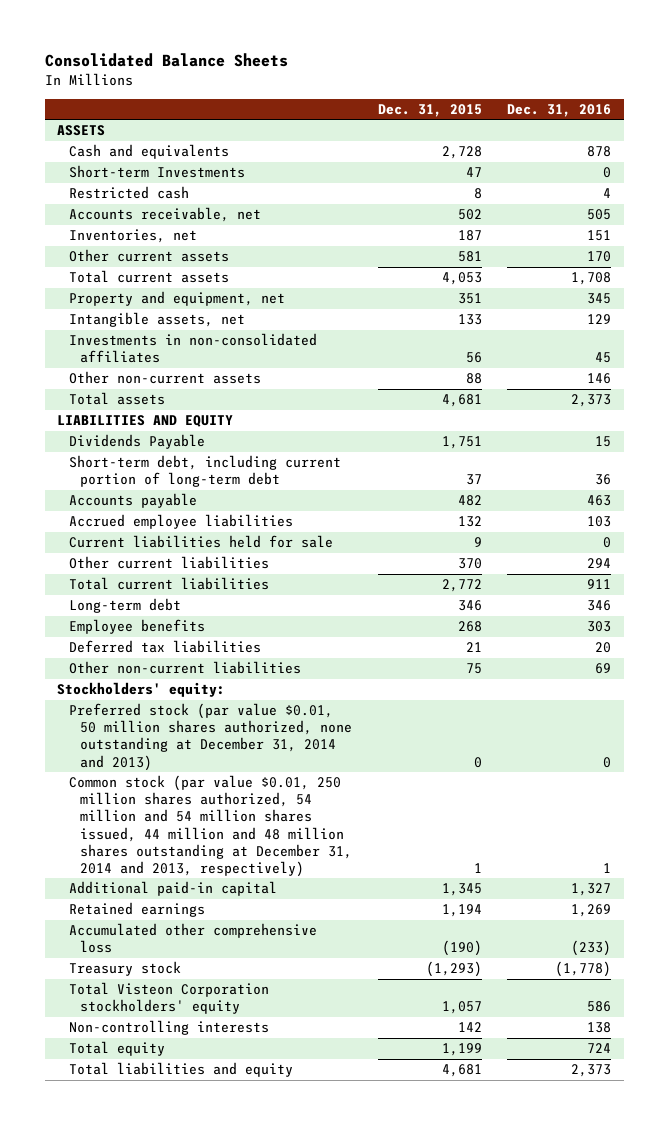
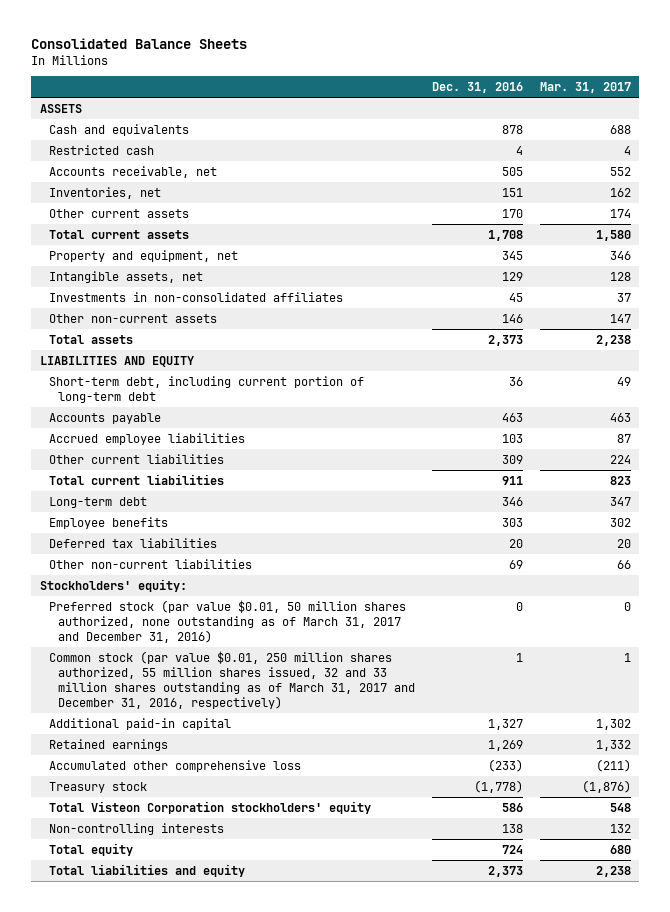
[377,103,482,117] Dec. 31, 2015 -> none
none -> [539,81,631,93] Mar. 31, 2017
[68,165,245,179] Short-term Investments -> none
[68,434,205,450] Dividends Payable -> none
[68,535,333,549] Current liabilities held for sale -> none
[587,558,612,569] 294 -> [501,454,523,464] 309
[68,703,353,771] Preferred stock (par value $0.01, 50 million shares authorized, none outstanding at December 31, 2014 and 2013) -> [48,599,406,643] Preferred stock (par value $0.01, 50 million shares authorized, none outstanding as of March 31, 2017 and December 31, 2016)
[68,775,353,877] Common stock (par value $0.01, 250 million shares authorized, 54 million and 54 million shares issued, 44 million and 48 million shares outstanding at December 31, 2014 and 2013, respectively) -> [48,650,415,709] Common stock (par value $0.01, 250 million shares authorized, 55 million shares issued, 32 and 33 million shares outstanding as of March 31, 2017 and December 31, 2016, respectively)

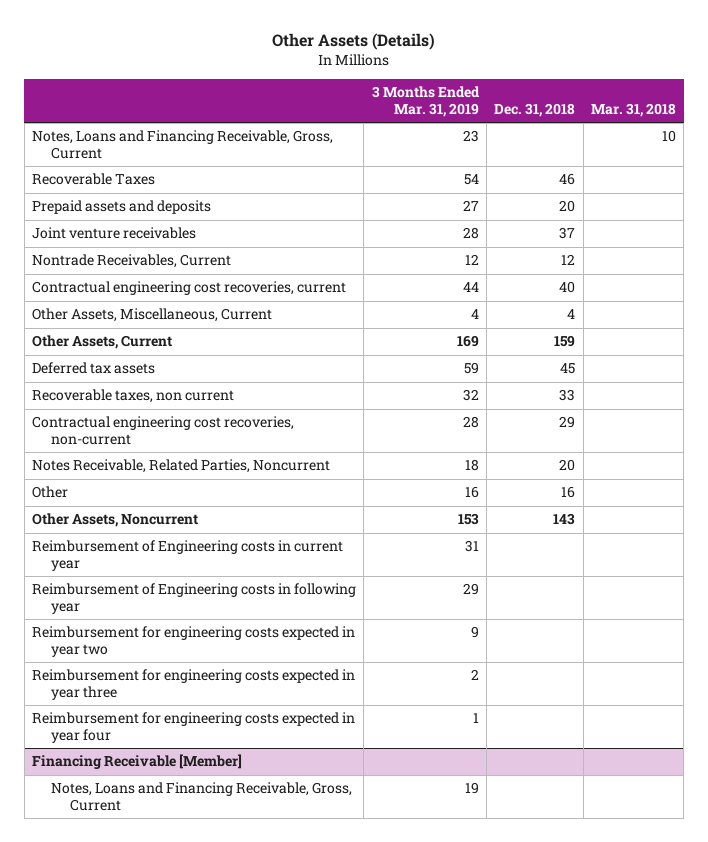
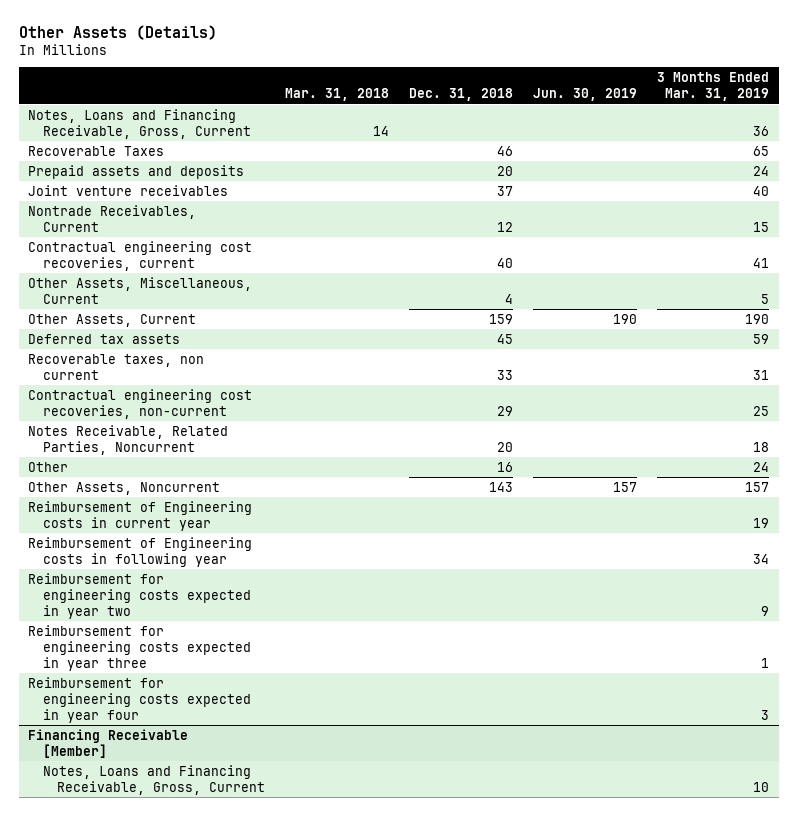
none -> [533,88,638,102] Jun. 30, 2019
[462,130,479,143] 23 -> [752,125,769,136] 36
[662,130,677,143] 10 -> [373,125,390,136] 14
[463,174,479,186] 54 -> [752,145,769,156] 65
[462,200,479,212] 27 -> [752,165,769,176] 24
[462,227,479,240] 28 -> [752,185,769,196] 40
[464,254,479,266] 12 -> [752,221,769,232] 15
[462,282,479,293] 44 -> [752,257,769,268] 41
[470,309,479,320] 4 -> [760,293,769,304] 5
[456,335,479,348] 169 -> [744,313,769,324] 190
[462,389,479,402] 32 -> [752,369,769,380] 31
[462,416,479,429] 28 -> [752,405,769,416] 25
[464,486,479,499] 16 -> [752,461,769,472] 24
[457,513,479,526] 153 -> [744,481,769,492] 157
[464,540,479,553] 31 -> [752,517,769,528] 19
[462,583,479,596] 29 -> [752,553,769,564] 34
[470,669,479,681] 2 -> [760,657,769,668] 1
[472,713,479,724] 1 -> [760,709,769,720] 3
[464,782,479,795] 19 -> [752,781,769,792] 10

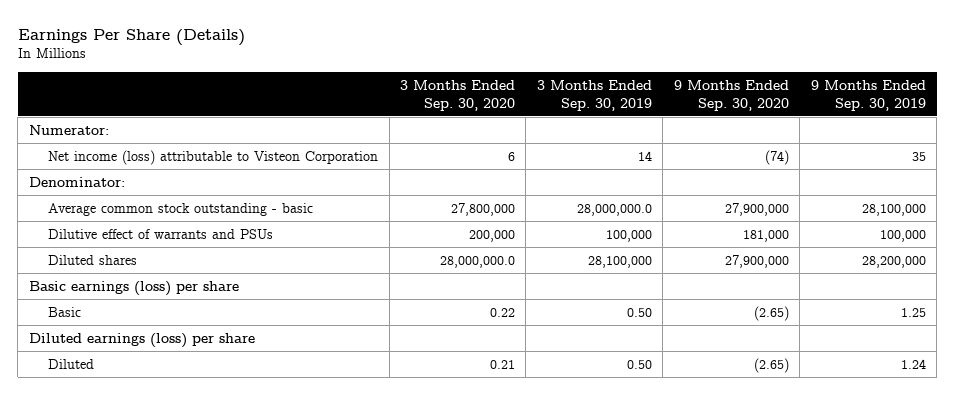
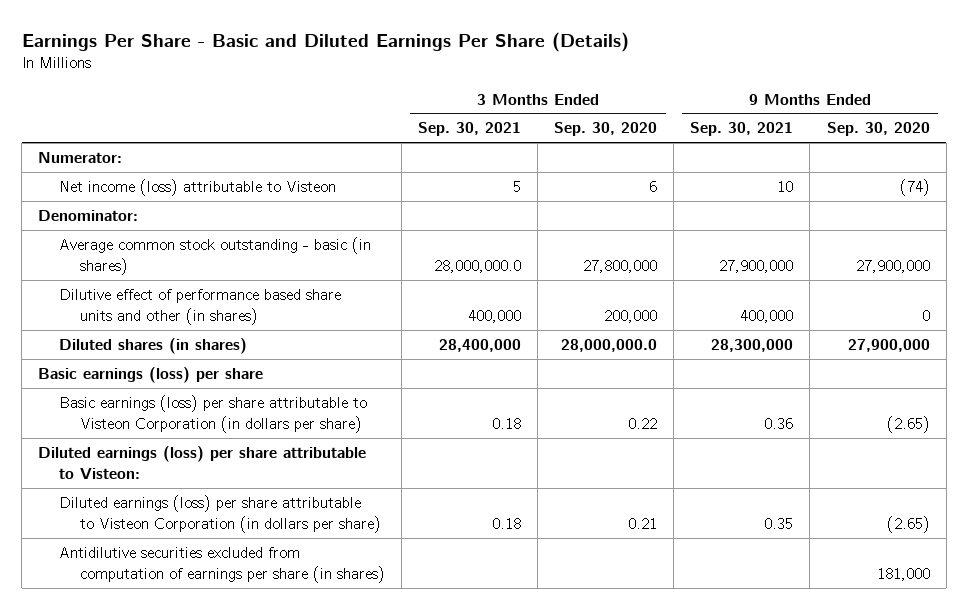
[17,28,245,46] Earnings Per Share (Details) -> [21,31,629,52] Earnings Per Share - Basic and Diluted Earnings Per Share (Details)
[536,79,652,111] 3 Months Ended Sep. 30, 2019 -> none
[810,79,926,111] 9 Months Ended Sep. 30, 2019 -> none
none -> [418,122,522,137] Sep. 30, 2021
none -> [690,122,794,137] Sep. 30, 2021
[48,149,379,165] Net income (loss) attributable to Visteon Corporation -> [59,178,337,196] Net income (loss) attributable to Visteon
[48,202,314,216] Average common stock outstanding - basic -> [59,236,372,275] Average common stock outstanding - basic (in shares)
[48,228,274,239] Dilutive effect of warrants and PSUs -> [59,288,342,325] Dilutive effect of performance based share units and other (in shares)
[742,229,789,242] 181,000 -> [921,309,930,321] 0
[48,254,138,265] Diluted shares -> [59,337,248,354] Diluted shares (in shares)
[48,306,82,317] Basic -> [59,394,368,433] Basic earnings (loss) per share attributable to Visteon Corporation (in dollars per share)
[28,332,255,348] Diluted earnings (loss) per share -> [38,445,367,479] Diluted earnings (loss) per share attributable to Visteon:
[48,358,95,369] Diluted -> [59,494,382,533] Diluted earnings (loss) per share attributable to Visteon Corporation (in dollars per share)
none -> [59,546,386,583] Antidilutive securities excluded from computation of earnings per share (in shares)

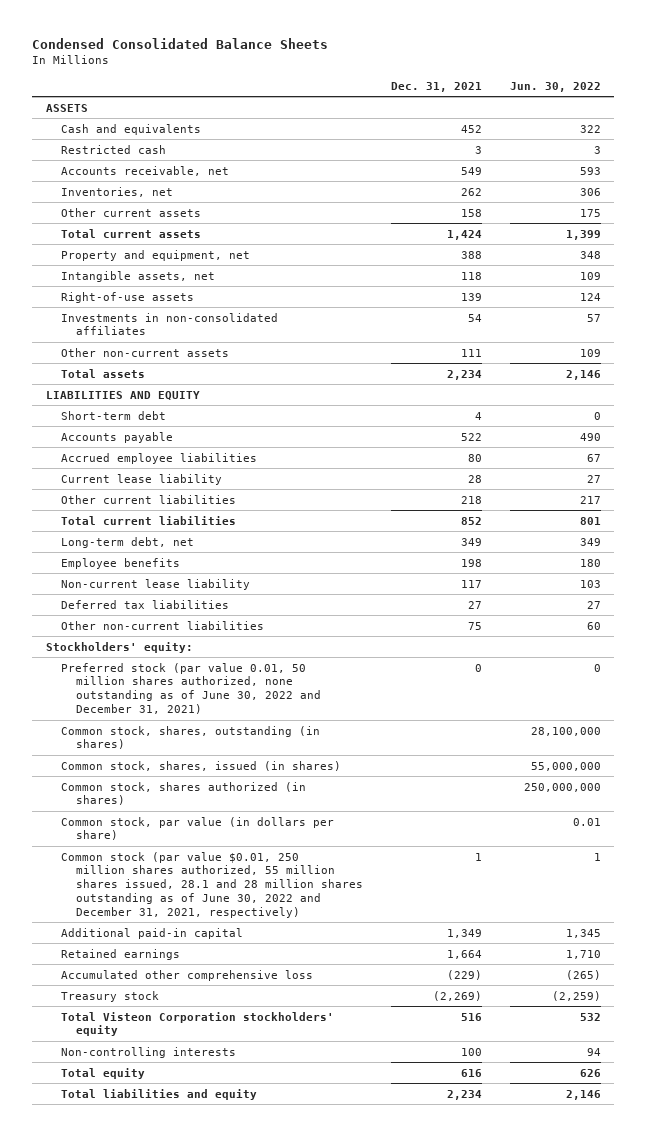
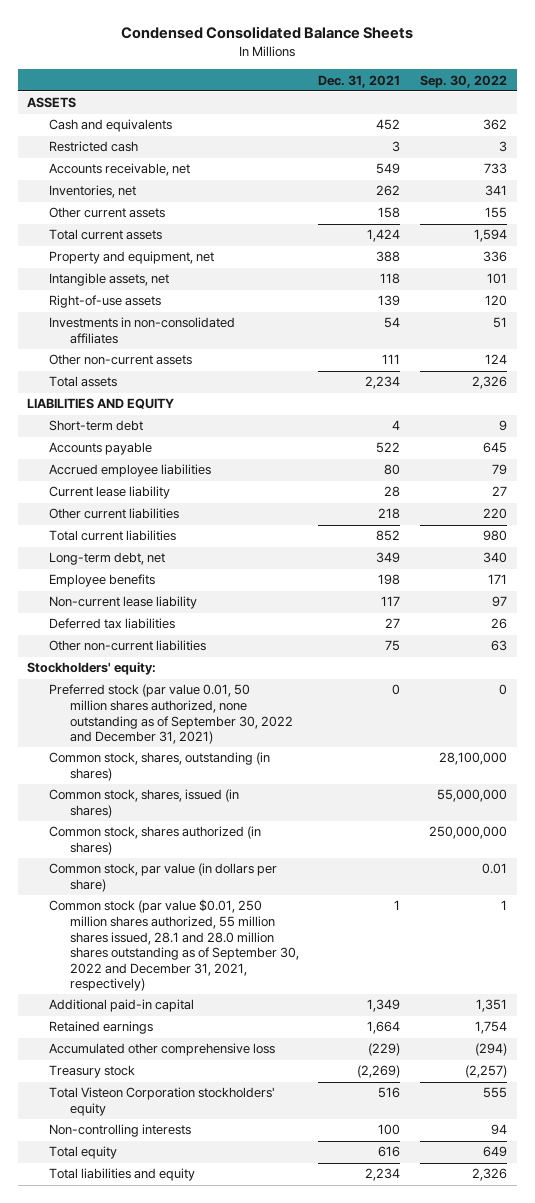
[509,81,601,92] Jun. 30, 2022 -> none
none -> [420,74,508,88] Sep. 30, 2022
[60,662,322,715] Preferred stock (par value 0.01, 50 million shares authorized, none outstanding as of June 30, 2022 and December 31, 2021) -> [48,684,293,745] Preferred stock (par value 0.01, 50 million shares authorized, none outstanding as of September 30, 2022 and December 31, 2021)
[60,851,364,918] Common stock (par value $0.01, 250 million shares authorized, 55 million shares issued, 28.1 and 28 million shares outstanding as of June 30, 2022 and December 31, 2021, respectively) -> [48,899,299,992] Common stock (par value $0.01, 250 million shares authorized, 55 million shares issued, 28.1 and 28.0 million shares outstanding as of September 30, 2022 and December 31, 2021, respectively)

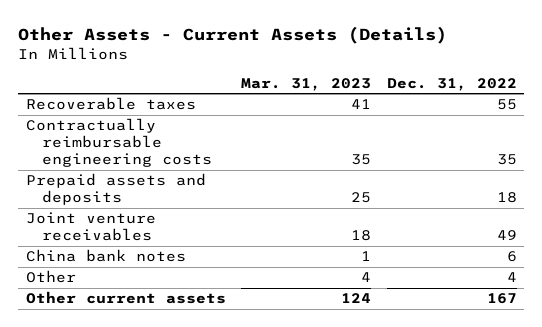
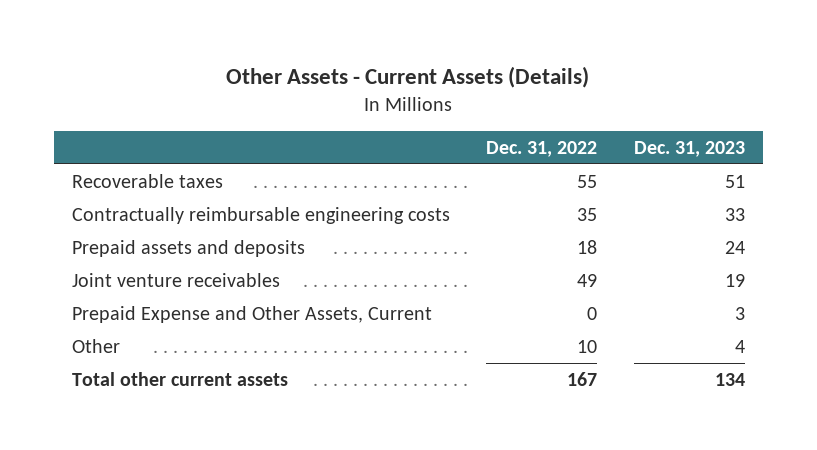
[241,77,372,91] Mar. 31, 2023 -> none
none -> [633,140,745,157] Dec. 31, 2023
[25,249,186,263] China bank notes -> none
none -> [71,305,432,323] Prepaid Expense and Other Assets, Current
[506,272,517,283] 4 -> [577,339,598,353] 10
[25,291,226,305] Other current assets -> [71,371,288,386] Total other current assets

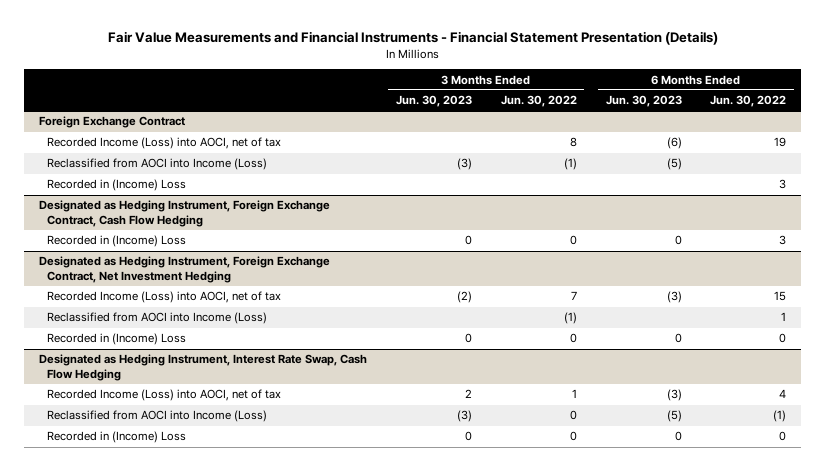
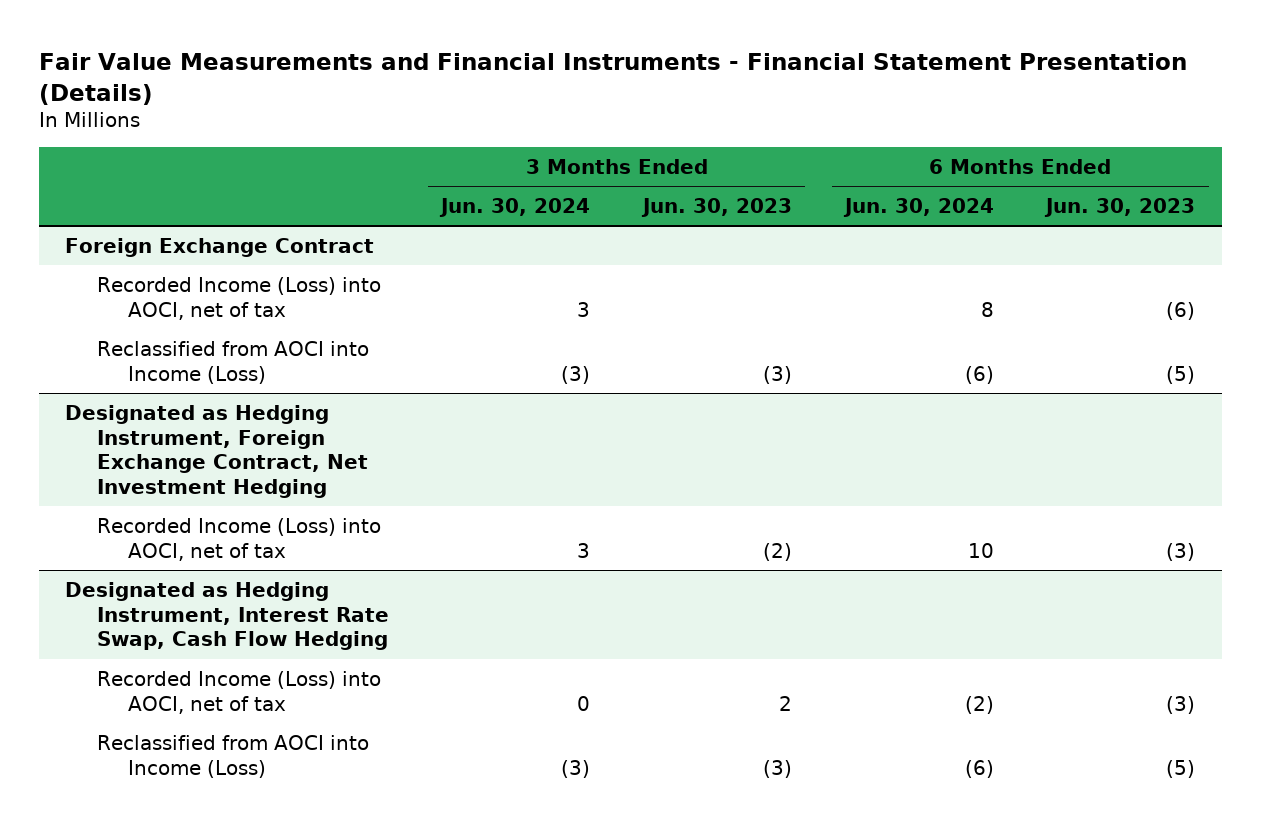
[500,95,577,108] Jun. 30, 2022 -> none
[710,95,787,108] Jun. 30, 2022 -> none
none -> [439,198,591,218] Jun. 30, 2024
none -> [842,198,994,218] Jun. 30, 2024
[47,179,187,192] Recorded in (Income) Loss -> none
[38,200,330,228] Designated as Hedging Instrument, Foreign Exchange Contract, Cash Flow Hedging -> none
[47,235,187,248] Recorded in (Income) Loss -> none
[47,312,268,325] Reclassified from AOCI into Income (Loss) -> none
[47,333,187,346] Recorded in (Income) Loss -> none
[47,431,187,444] Recorded in (Income) Loss -> none

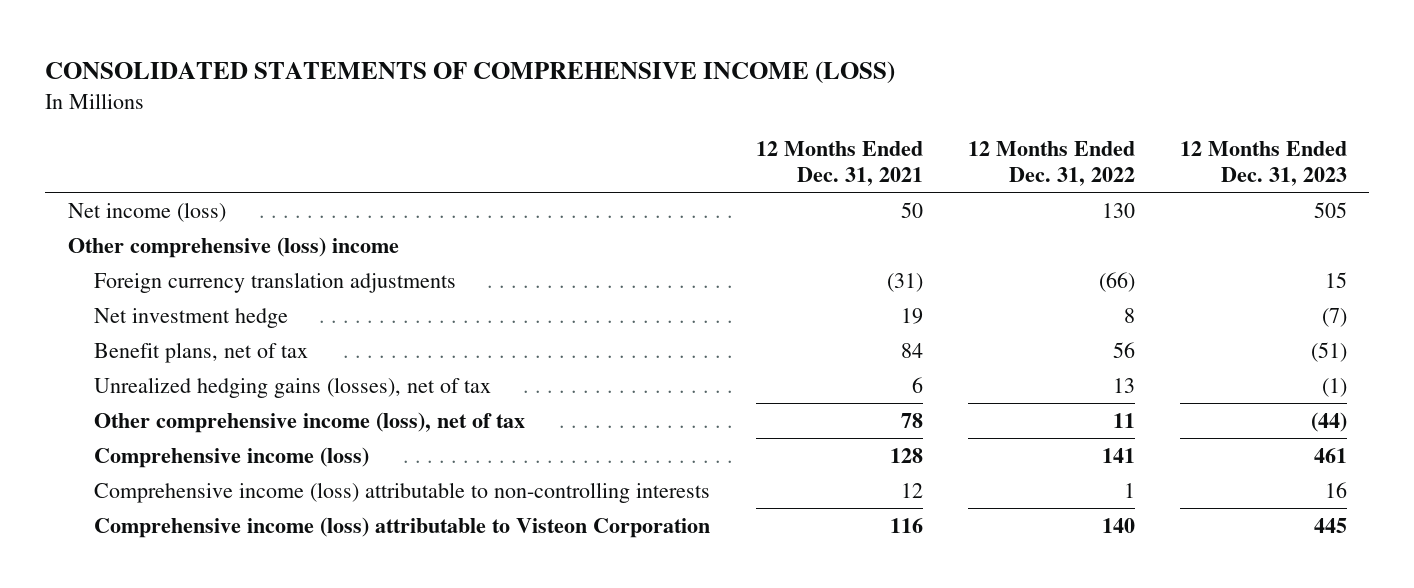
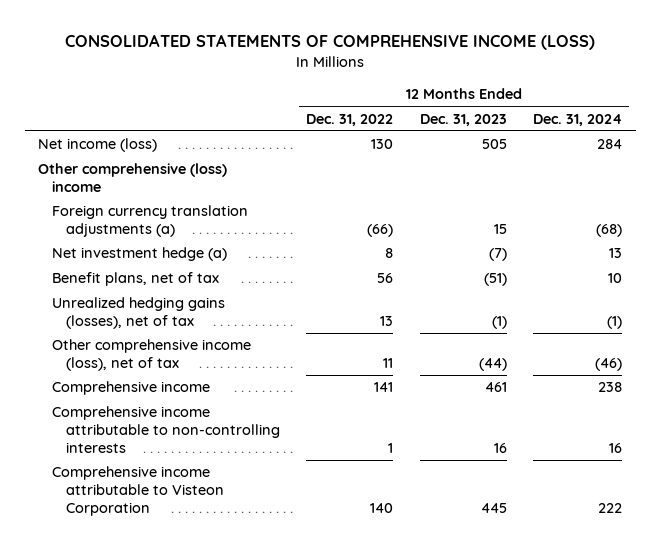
[755,140,923,186] 12 Months Ended Dec. 31, 2021 -> none
none -> [533,113,623,126] Dec. 31, 2024
[94,271,457,293] Foreign currency translation adjustments -> [51,205,248,238] Foreign currency translation adjustments (a)
[94,307,289,328] Net investment hedge -> [51,247,227,262] Net investment hedge (a)
[94,446,370,468] Comprehensive income (loss) -> [51,381,210,396] Comprehensive income
[94,481,711,503] Comprehensive income (loss) attributable to non-controlling interests -> [51,406,280,453] Comprehensive income attributable to non-controlling interests
[94,516,711,538] Comprehensive income (loss) attributable to Visteon Corporation -> [51,466,224,516] Comprehensive income attributable to Visteon Corporation

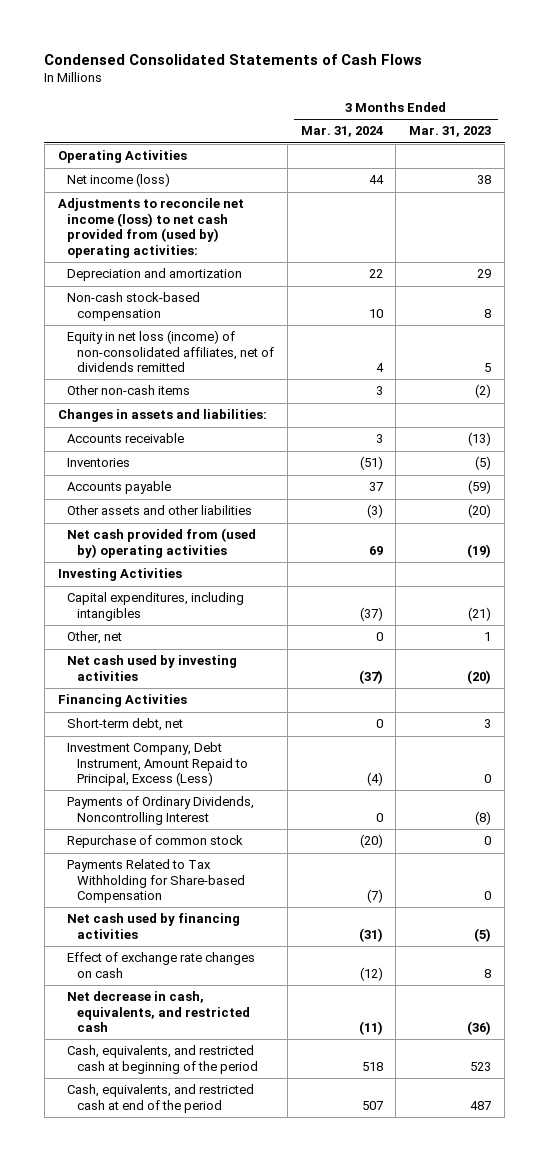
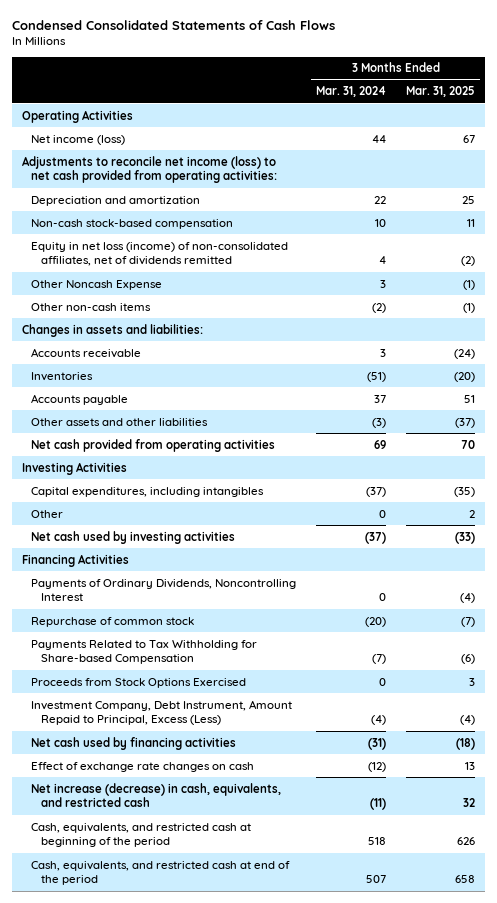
[409,126,492,138] Mar. 31, 2023 -> none
none -> [405,86,475,98] Mar. 31, 2025
[57,198,244,258] Adjustments to reconcile net income (loss) to net cash provided from (used by) operating activities: -> [21,155,278,184] Adjustments to reconcile net income (loss) to net cash provided from operating activities:
none -> [31,279,163,290] Other Noncash Expense
[375,386,383,396] 3 -> [372,302,387,313] (2)
[67,528,257,558] Net cash provided from (used by) operating activities -> [31,438,276,452] Net cash provided from operating activities
[67,631,123,645] Other, net -> [31,509,64,518] Other
[67,718,184,732] Short-term debt, net -> none
none -> [31,677,247,688] Proceeds from Stock Options Exercised
[67,742,248,787] Investment Company, Debt Instrument, Amount Repaid to Principal, Excess (Less) -> [31,699,293,726] Investment Company, Debt Instrument, Amount Repaid to Principal, Excess (Less)
[67,991,250,1033] Net decrease in cash, equivalents, and restricted cash -> [31,782,282,808] Net increase (decrease) in cash, equivalents, and restricted cash

